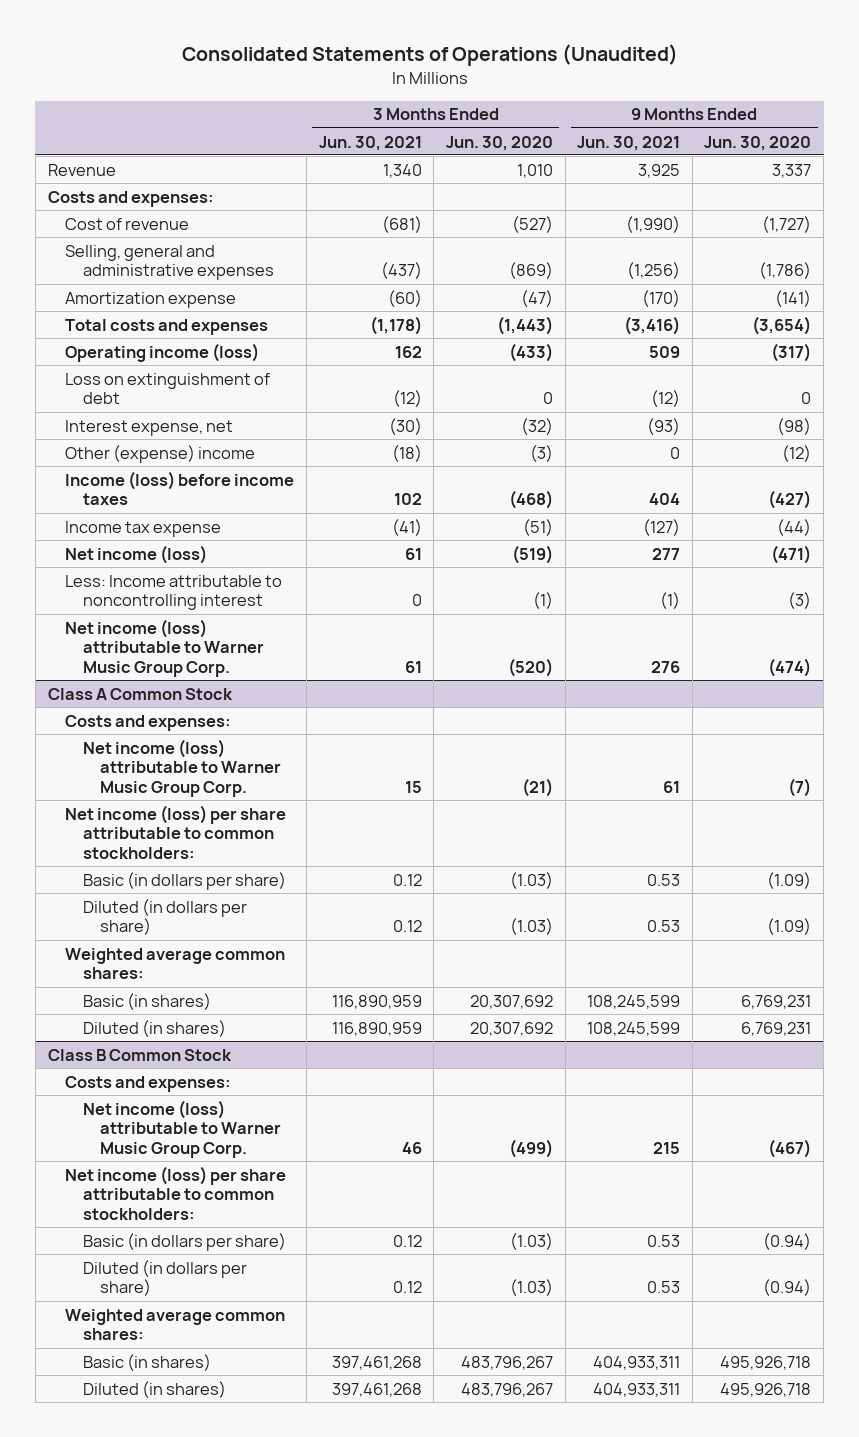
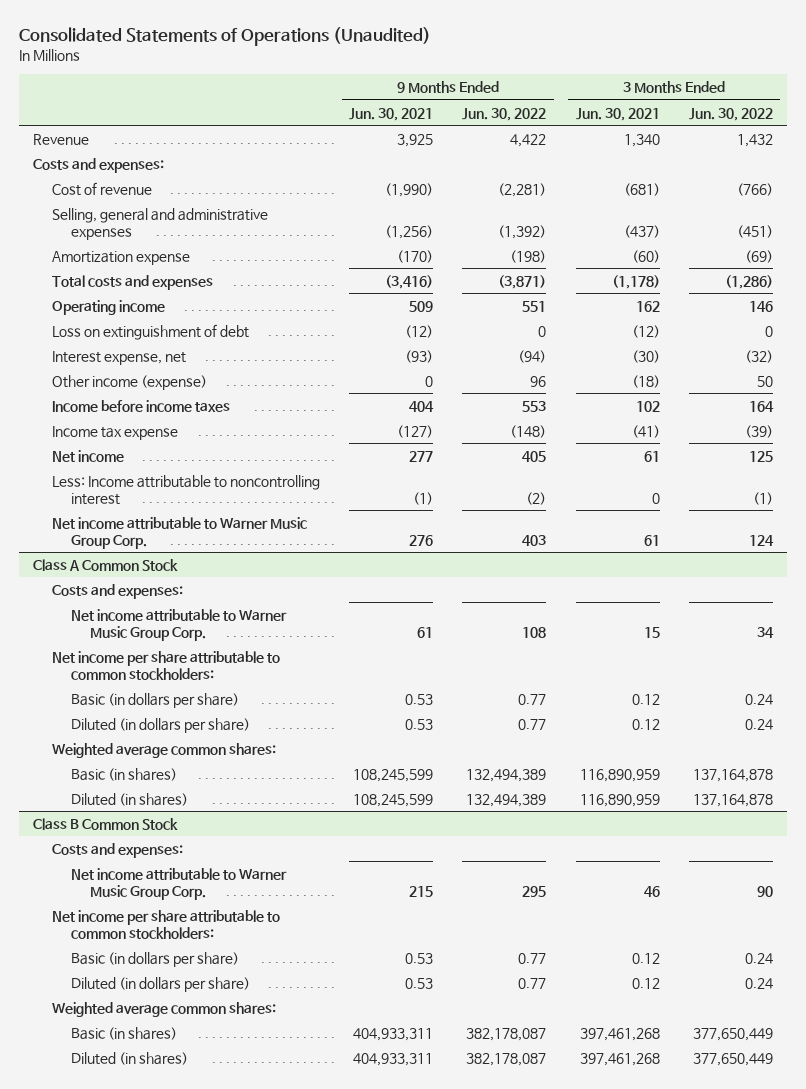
[445,135,553,151] Jun. 30, 2020 -> none
[704,135,812,151] Jun. 30, 2020 -> none
none -> [462,107,547,121] Jun. 30, 2022
none -> [688,107,773,121] Jun. 30, 2022
[65,342,260,362] Operating income (loss) -> [52,299,166,315] Operating income
[65,444,256,463] Other (expense) income -> [52,374,208,390] Other income (expense)
[65,470,295,506] Income (loss) before income taxes -> [52,399,231,412] Income before income taxes
[65,544,208,564] Net income (loss) -> [52,449,125,462] Net income
[65,618,264,677] Net income (loss) attributable to Warner Music Group Corp. -> [52,516,308,549] Net income attributable to Warner Music Group Corp.
[82,738,282,797] Net income (loss) attributable to Warner Music Group Corp. -> [71,608,288,641] Net income attributable to Warner Music Group Corp.
[65,804,287,859] Net income (loss) per share attributable to common stockholders: -> [52,650,281,680] Net income per share attributable to common stockholders:
[82,1099,282,1158] Net income (loss) attributable to Warner Music Group Corp. -> [71,867,288,900] Net income attributable to Warner Music Group Corp.
[65,1165,287,1220] Net income (loss) per share attributable to common stockholders: -> [52,909,281,939] Net income per share attributable to common stockholders:

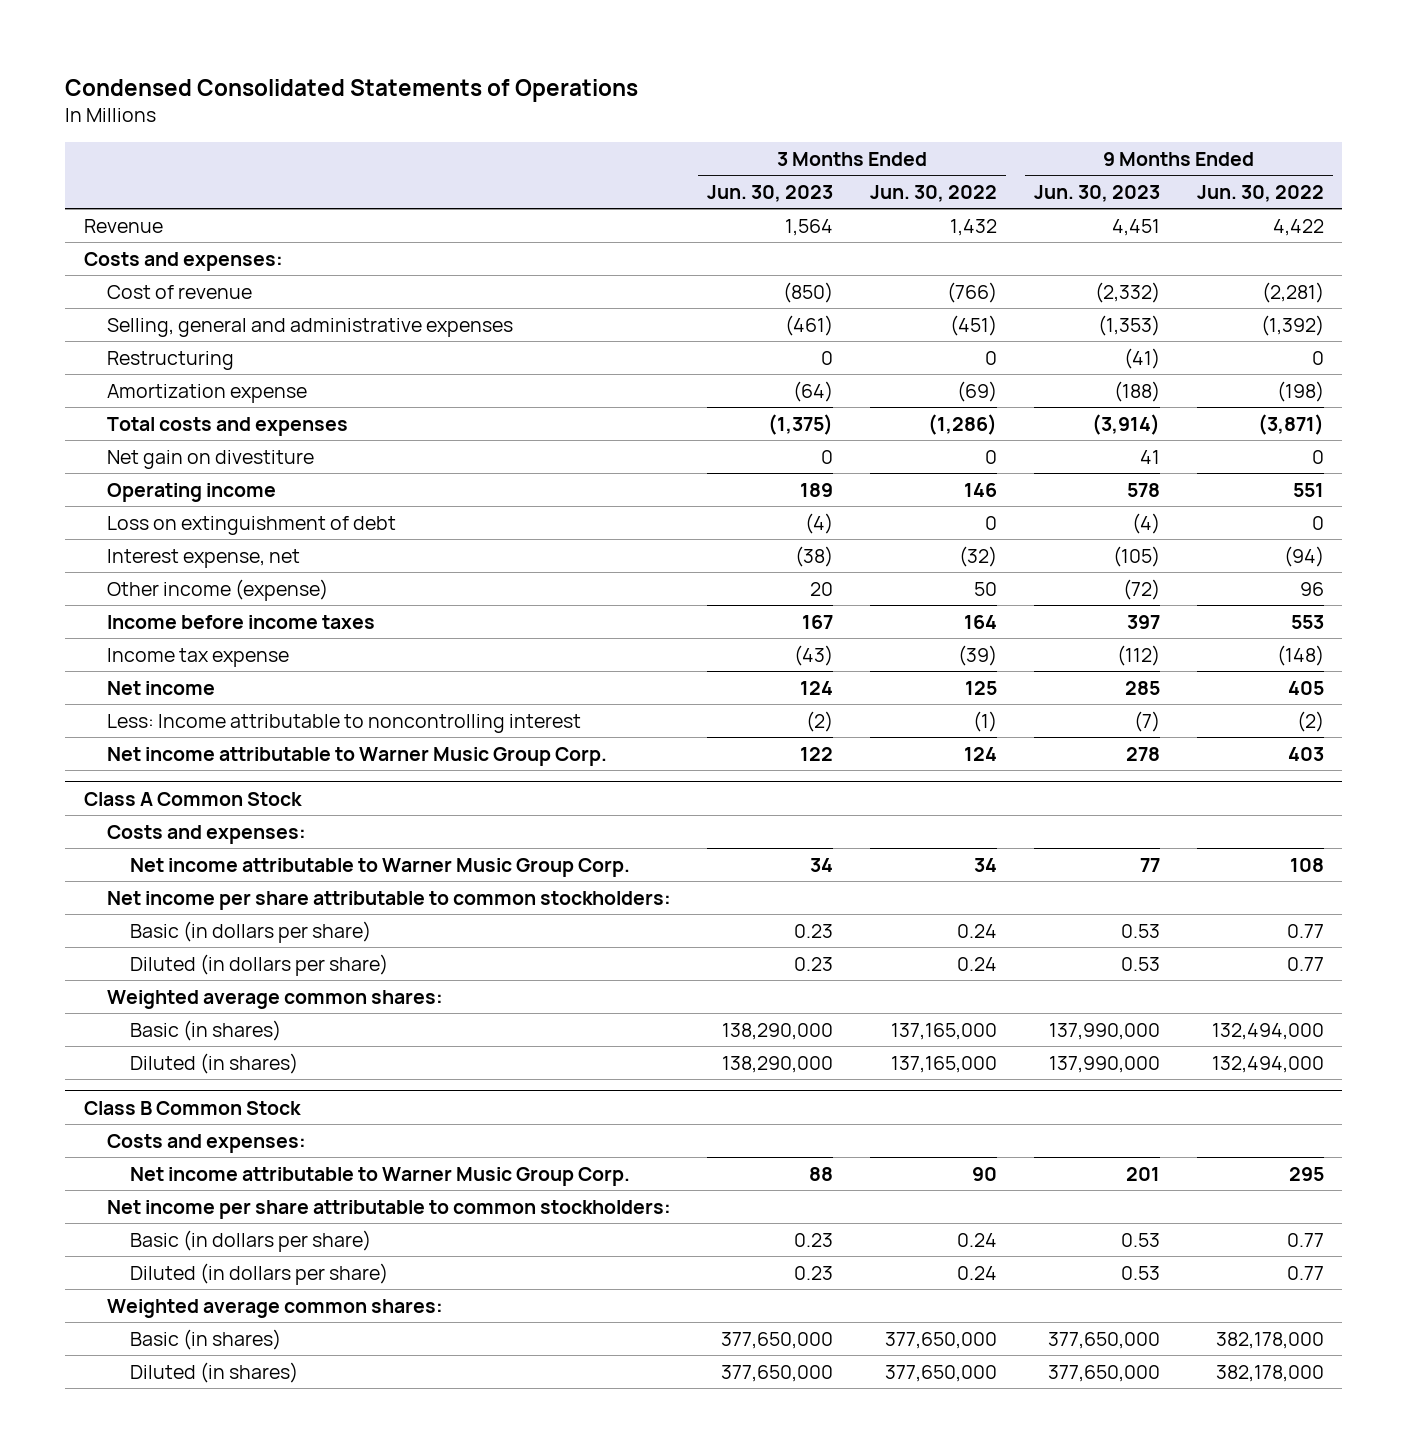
[18,26,431,46] Consolidated Statements of Operations (Unaudited) -> [65,78,639,102] Condensed Consolidated Statements of Operations
[349,107,434,121] Jun. 30, 2021 -> none
[575,107,660,121] Jun. 30, 2021 -> none
none -> [707,184,834,202] Jun. 30, 2023
none -> [1034,184,1161,202] Jun. 30, 2023
none -> [106,350,234,370] Restructuring
none -> [106,449,314,469] Net gain on divestiture
[466,768,547,782] 132,494,389 -> [1211,1022,1324,1040] 132,494,000
[692,768,773,782] 137,164,878 -> [891,1022,998,1040] 137,165,000
[466,793,547,807] 132,494,389 -> [1211,1055,1324,1073] 132,494,000
[692,793,773,807] 137,164,878 -> [891,1055,998,1073] 137,165,000
[466,1027,547,1041] 382,178,087 -> [1215,1331,1324,1349] 382,178,000
[692,1027,773,1041] 377,650,449 -> [885,1331,998,1349] 377,650,000
[466,1052,547,1066] 382,178,087 -> [1215,1364,1324,1382] 382,178,000
[692,1052,773,1066] 377,650,449 -> [885,1364,998,1382] 377,650,000

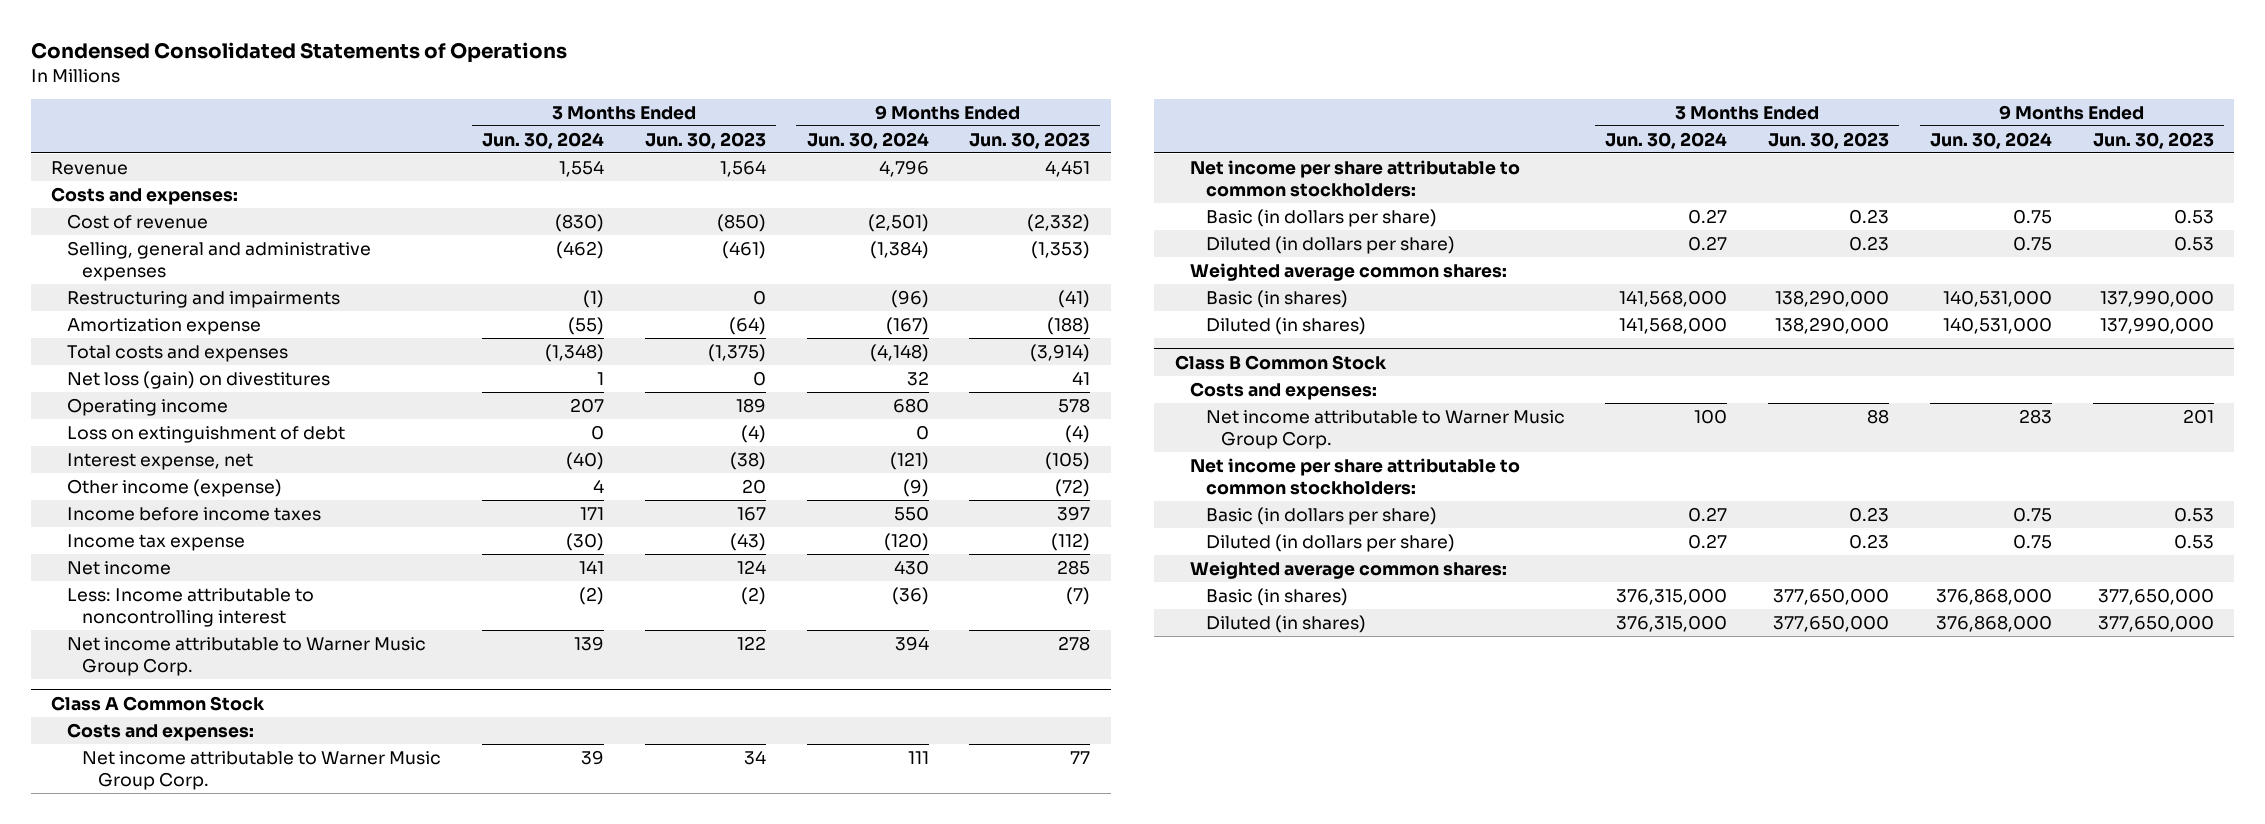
[870,184,998,202] Jun. 30, 2022 -> none
[1196,184,1324,202] Jun. 30, 2022 -> none
none -> [482,131,605,149] Jun. 30, 2024
none -> [806,131,929,149] Jun. 30, 2024
[106,350,234,370] Restructuring -> none
none -> [66,290,340,308] Restructuring and impairments
[106,449,314,469] Net gain on divestiture -> [66,370,330,389] Net loss (gain) on divestitures

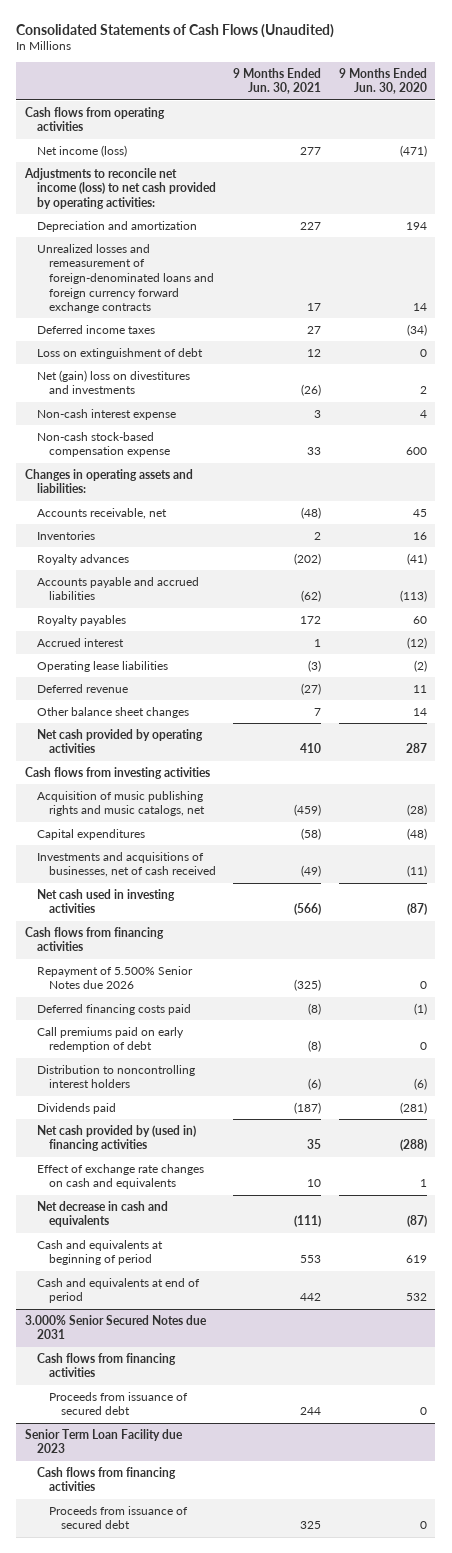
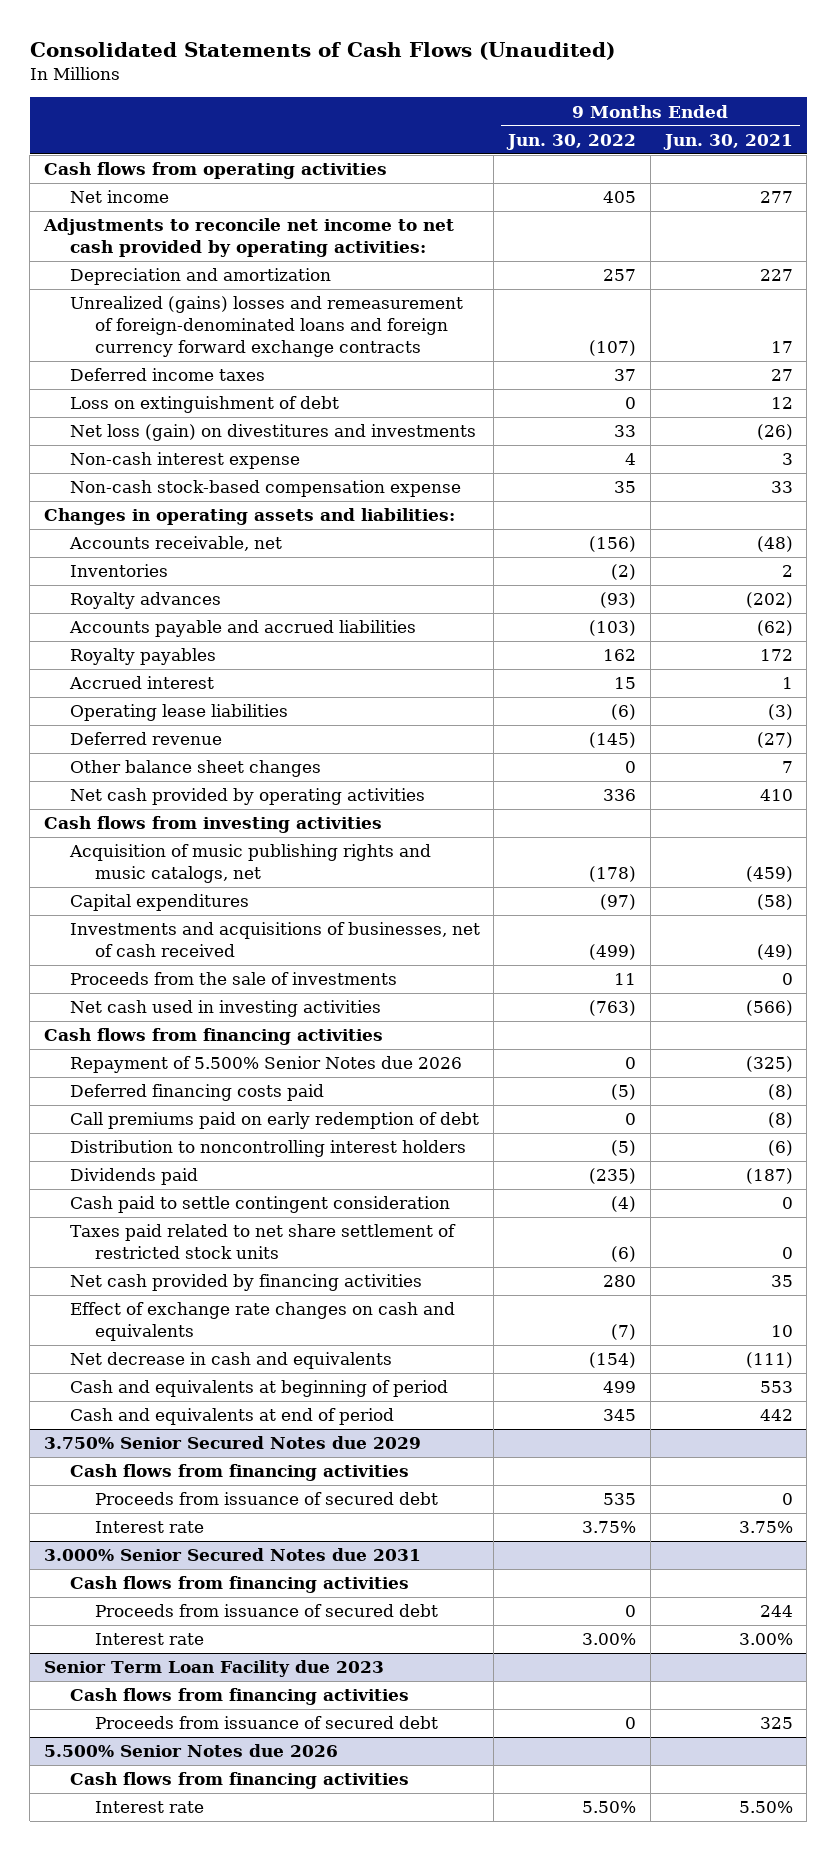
[338,67,427,95] 9 Months Ended Jun. 30, 2020 -> none
none -> [506,133,637,150] Jun. 30, 2022
[37,144,128,157] Net income (loss) -> [69,190,169,204] Net income
[24,167,217,209] Adjustments to reconcile net income (loss) to net cash provided by operating activities: -> [43,218,455,258] Adjustments to reconcile net income to net cash provided by operating activities:
[37,243,215,314] Unrealized losses and remeasurement of foreign-denominated loans and foreign currency forward exchange contracts -> [69,296,463,358] Unrealized (gains) losses and remeasurement of foreign-denominated loans and foreign currency forward exchange contracts
[37,369,191,395] Net (gain) loss on divestitures and investments -> [69,424,476,442] Net loss (gain) on divestitures and investments
none -> [69,972,397,986] Proceeds from the sale of investments
none -> [69,1196,450,1214] Cash paid to settle contingent consideration
none -> [69,1224,456,1260] Taxes paid related to net share settlement of restricted stock units
[37,1124,197,1152] Net cash provided by (used in) financing activities -> [69,1274,422,1292] Net cash provided by financing activities
none -> [44,1436,422,1450] 3.750% Senior Secured Notes due 2029
none -> [69,1464,409,1482] Cash flows from financing activities
none -> [95,1492,439,1506] Proceeds from issuance of secured debt
none -> [95,1521,205,1534] Interest rate
none -> [95,1633,205,1646] Interest rate
none -> [44,1744,339,1758] 5.500% Senior Notes due 2026
none -> [69,1772,409,1790] Cash flows from financing activities
none -> [95,1801,205,1814] Interest rate

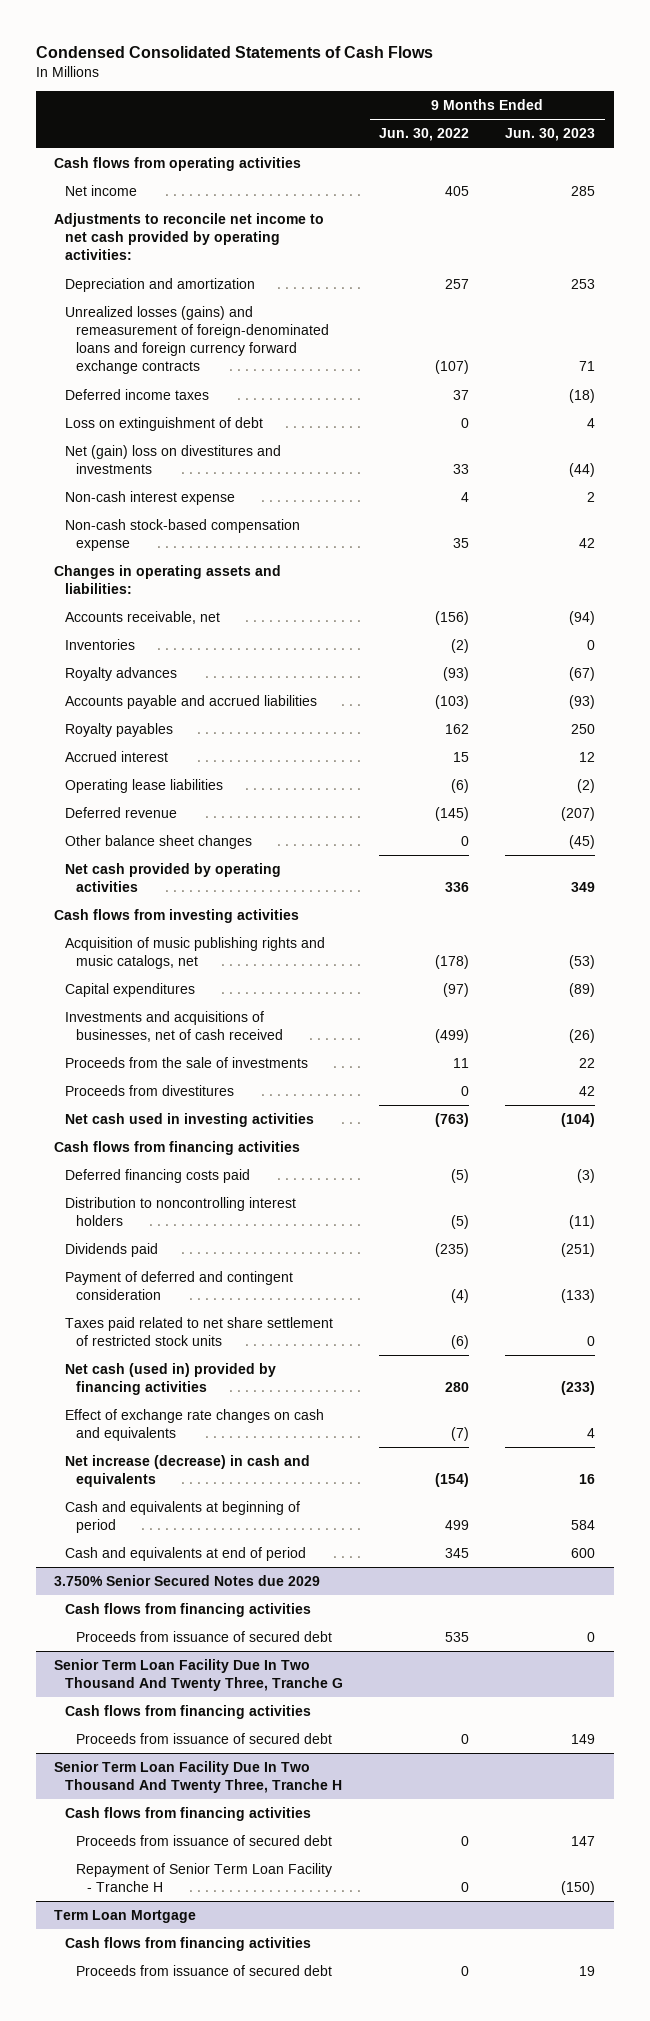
[29,41,615,60] Consolidated Statements of Cash Flows (Unaudited) -> [36,46,434,59] Condensed Consolidated Statements of Cash Flows
[662,133,793,150] Jun. 30, 2021 -> none
none -> [505,128,596,142] Jun. 30, 2023
[69,296,463,358] Unrealized (gains) losses and remeasurement of foreign-denominated loans and foreign currency forward exchange contracts -> [65,305,330,375] Unrealized losses (gains) and remeasurement of foreign-denominated loans and foreign currency forward exchange contracts
[69,424,476,442] Net loss (gain) on divestitures and investments -> [65,444,282,475] Net (gain) loss on divestitures and investments
none -> [65,1084,235,1096] Proceeds from divestitures
[69,1056,462,1074] Repayment of 5.500% Senior Notes due 2026 -> none
[69,1112,479,1130] Call premiums paid on early redemption of debt -> none
[69,1196,450,1214] Cash paid to settle contingent consideration -> [65,1270,294,1301] Payment of deferred and contingent consideration
[69,1274,422,1292] Net cash provided by financing activities -> [65,1362,277,1396] Net cash (used in) provided by financing activities
[69,1352,392,1370] Net decrease in cash and equivalents -> [65,1454,311,1488] Net increase (decrease) in cash and equivalents
[95,1521,205,1534] Interest rate -> none
[44,1548,422,1562] 3.000% Senior Secured Notes due 2031 -> none
none -> [54,1658,344,1692] Senior Term Loan Facility Due In Two Thousand And Twenty Three, Tranche G
[95,1633,205,1646] Interest rate -> none
[44,1660,385,1678] Senior Term Loan Facility due 2023 -> none
none -> [54,1760,343,1794] Senior Term Loan Facility Due In Two Thousand And Twenty Three, Tranche H
[44,1744,339,1758] 5.500% Senior Notes due 2026 -> none
none -> [76,1862,333,1893] Repayment of Senior Term Loan Facility - Tranche H
none -> [54,1909,197,1923] Term Loan Mortgage
[95,1801,205,1814] Interest rate -> none
none -> [76,1964,333,1976] Proceeds from issuance of secured debt

